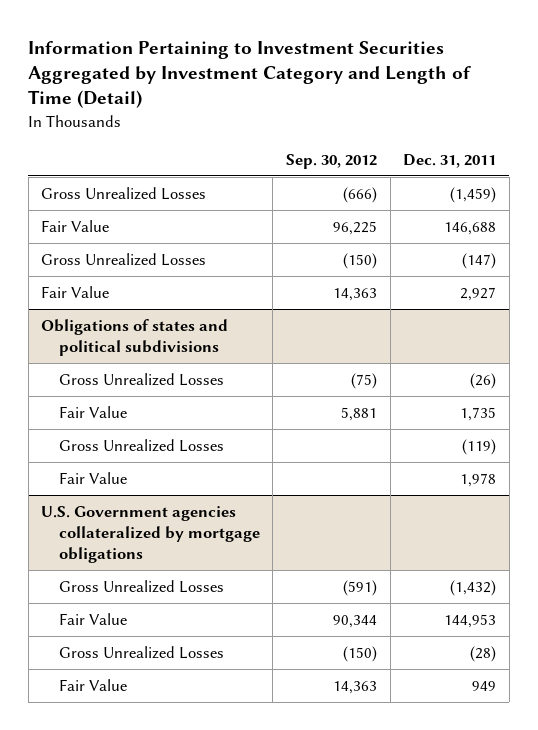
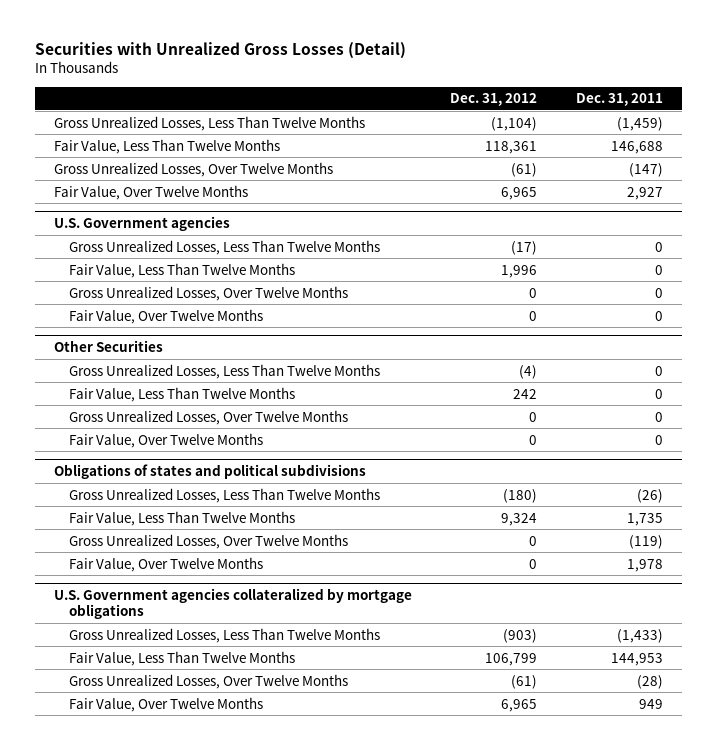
[28,40,472,109] Information Pertaining to Investment Securities Aggregated by Investment Category and Length of Time (Detail) -> [34,42,406,60] Securities with Unrealized Gross Losses (Detail)
[286,153,378,169] Sep. 30, 2012 -> none
none -> [450,93,538,107] Dec. 31, 2012
[41,186,207,200] Gross Unrealized Losses -> [53,115,365,131] Gross Unrealized Losses, Less Than Twelve Months
[41,219,110,232] Fair Value -> [53,138,280,154] Fair Value, Less Than Twelve Months
[41,252,207,266] Gross Unrealized Losses -> [53,161,333,177] Gross Unrealized Losses, Over Twelve Months
[41,285,110,298] Fair Value -> [53,184,248,200] Fair Value, Over Twelve Months
none -> [53,215,230,231] U.S. Government agencies
none -> [68,239,380,255] Gross Unrealized Losses, Less Than Twelve Months
none -> [68,262,295,278] Fair Value, Less Than Twelve Months
none -> [68,285,348,301] Gross Unrealized Losses, Over Twelve Months
none -> [68,308,263,324] Fair Value, Over Twelve Months
none -> [53,339,163,352] Other Securities
none -> [68,363,380,379] Gross Unrealized Losses, Less Than Twelve Months
none -> [68,386,295,402] Fair Value, Less Than Twelve Months
none -> [68,409,348,425] Gross Unrealized Losses, Over Twelve Months
none -> [68,432,263,448] Fair Value, Over Twelve Months
[58,372,224,386] Gross Unrealized Losses -> [68,487,380,503] Gross Unrealized Losses, Less Than Twelve Months
[58,405,127,418] Fair Value -> [68,510,295,526] Fair Value, Less Than Twelve Months
[58,438,224,452] Gross Unrealized Losses -> [68,533,348,549] Gross Unrealized Losses, Over Twelve Months
[58,471,127,484] Fair Value -> [68,556,263,572] Fair Value, Over Twelve Months
[58,579,224,593] Gross Unrealized Losses -> [68,627,380,643] Gross Unrealized Losses, Less Than Twelve Months
[450,579,497,596] (1,432) -> [616,628,663,643] (1,433)
[58,612,127,625] Fair Value -> [68,650,295,666] Fair Value, Less Than Twelve Months
[58,645,224,659] Gross Unrealized Losses -> [68,673,348,689] Gross Unrealized Losses, Over Twelve Months
[58,678,127,691] Fair Value -> [68,696,263,712] Fair Value, Over Twelve Months

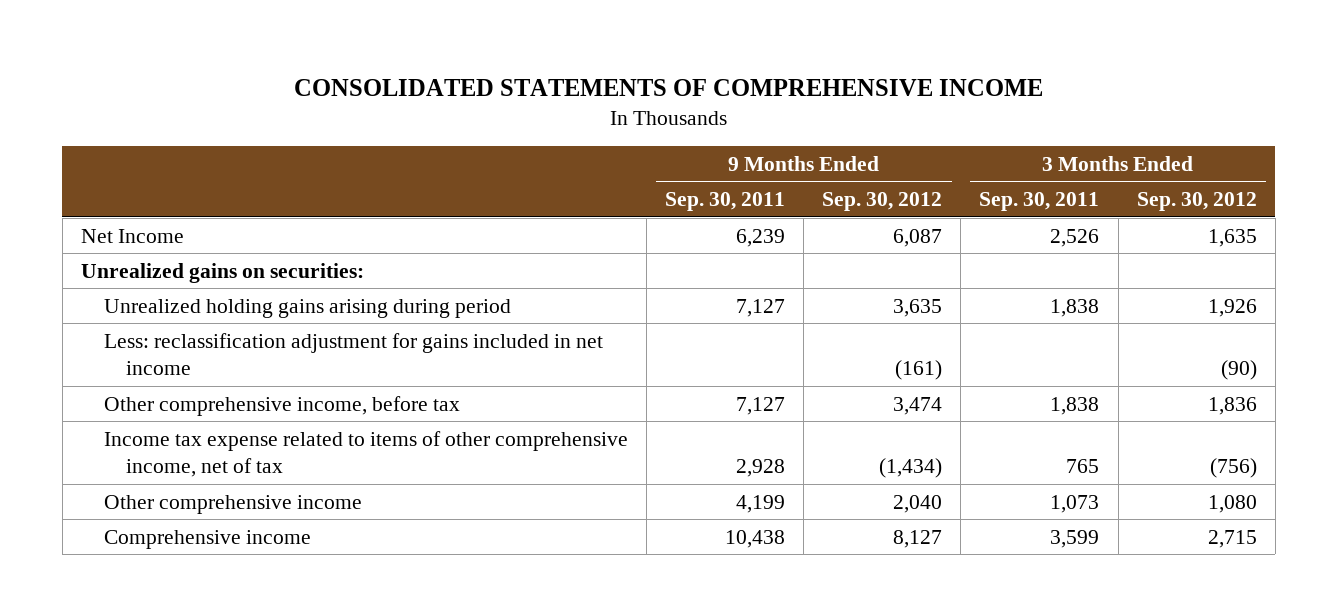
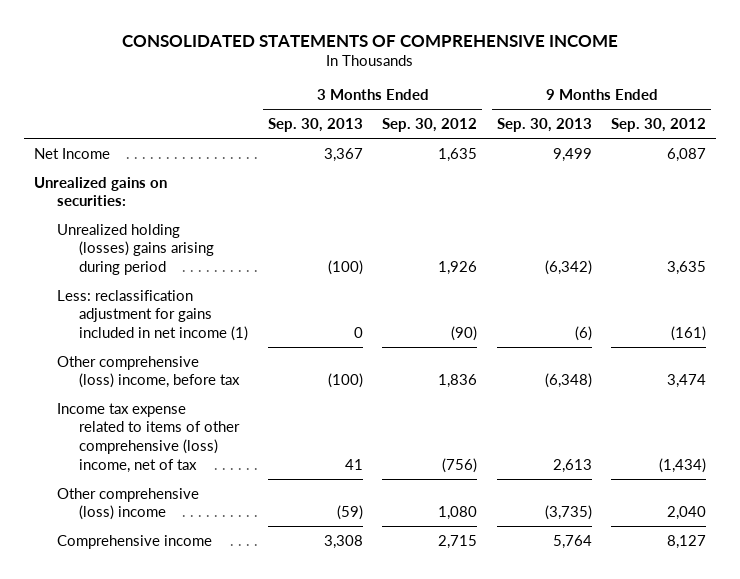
[664,191,785,211] Sep. 30, 2011 -> none
[979,191,1100,211] Sep. 30, 2011 -> none
none -> [267,118,363,133] Sep. 30, 2013
none -> [496,118,592,133] Sep. 30, 2013
[103,298,511,318] Unrealized holding gains arising during period -> [56,223,215,275] Unrealized holding (losses) gains arising during period
[103,332,603,376] Less: reclassification adjustment for gains included in net income -> [56,289,249,341] Less: reclassification adjustment for gains included in net income (1)
[103,395,460,416] Other comprehensive income, before tax -> [56,355,241,389] Other comprehensive (loss) income, before tax
[103,430,628,478] Income tax expense related to items of other comprehensive income, net of tax -> [56,402,241,473] Income tax expense related to items of other comprehensive (loss) income, net of tax
[103,494,362,514] Other comprehensive income -> [56,487,199,521] Other comprehensive (loss) income

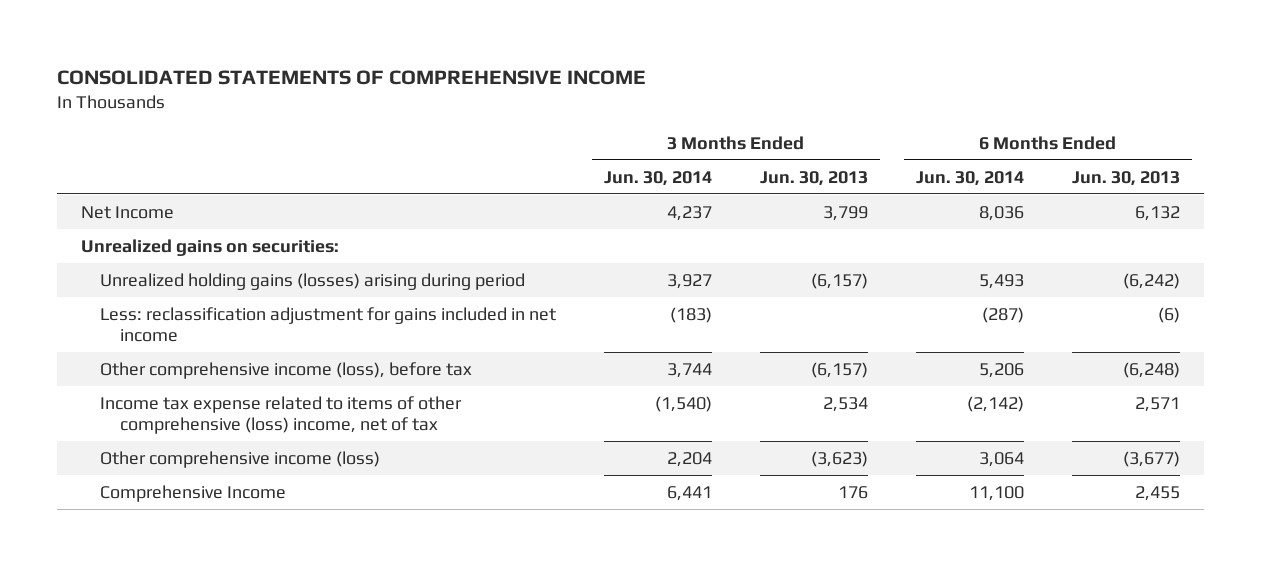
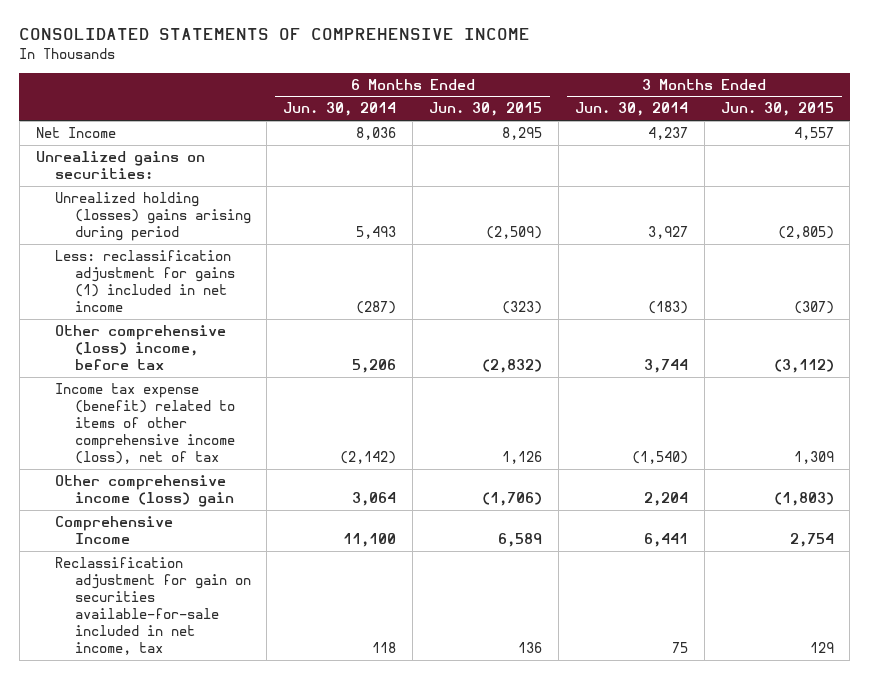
[760,170,869,186] Jun. 30, 2013 -> none
[1072,170,1181,186] Jun. 30, 2013 -> none
none -> [429,102,543,117] Jun. 30, 2015
none -> [720,102,834,117] Jun. 30, 2015
[100,272,526,290] Unrealized holding gains (losses) arising during period -> [55,192,251,241] Unrealized holding (losses) gains arising during period
[100,306,557,342] Less: reclassification adjustment for gains included in net income -> [55,250,235,312] Less: reclassification adjustment for gains (1) included in net income
[100,361,473,379] Other comprehensive income (loss), before tax -> [55,325,227,370] Other comprehensive (loss) income, before tax
[100,395,463,434] Income tax expense related to items of other comprehensive (loss) income, net of tax -> [55,383,235,464] Income tax expense (benefit) related to items of other comprehensive income (loss), net of tax
[100,450,381,468] Other comprehensive income (loss) -> [55,475,234,508] Other comprehensive income (loss) gain
none -> [55,557,251,655] Reclassification adjustment for gain on securities available-for-sale included in net income, tax

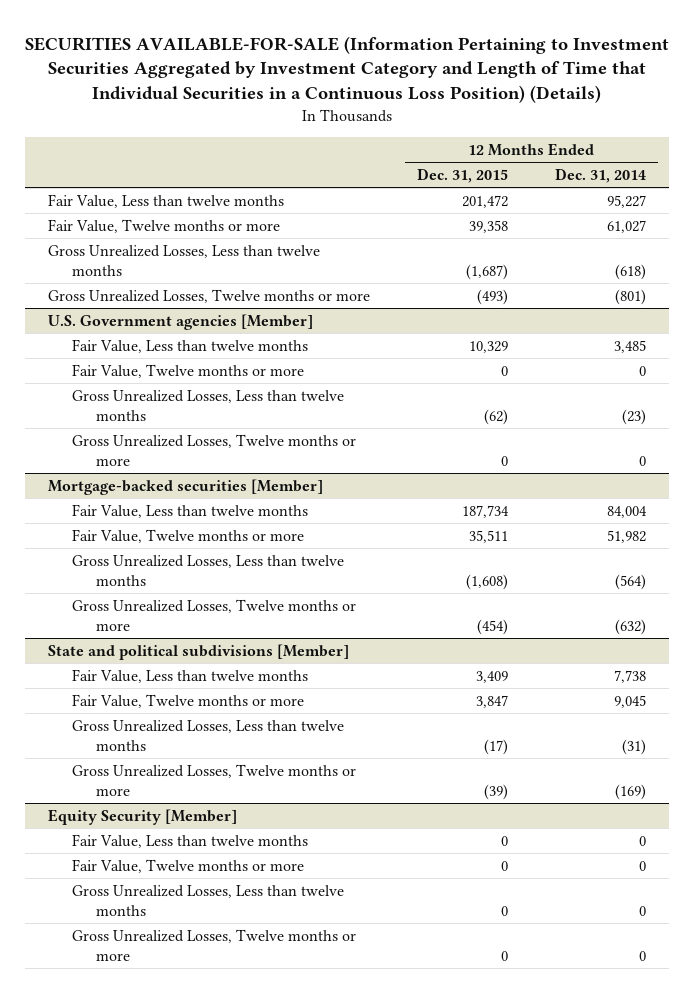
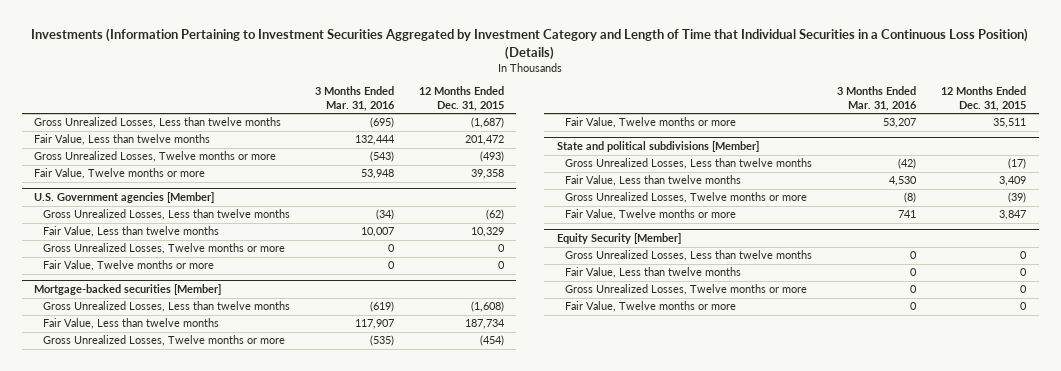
[24,35,669,104] SECURITIES AVAILABLE-FOR-SALE (Information Pertaining to Investment Securities Aggregated by Investment Category and Length of Time that Individual Securities in a Continuous Loss Position) (Details) -> [31,28,1029,60] Investments (Information Pertaining to Investment Securities Aggregated by Investment Category and Length of Time that Individual Securities in a Continuous Loss Position) (Details)
[554,167,646,183] Dec. 31, 2014 -> none
none -> [314,86,395,111] 3 Months Ended Mar. 31, 2016
[48,193,285,208] Fair Value, Less than twelve months -> [34,134,211,146] Fair Value, Less than twelve months
[48,218,281,233] Fair Value, Twelve months or more -> [34,168,206,180] Fair Value, Twelve months or more
[72,338,309,353] Fair Value, Less than twelve months -> [42,226,219,238] Fair Value, Less than twelve months
[72,363,305,378] Fair Value, Twelve months or more -> [42,260,214,272] Fair Value, Twelve months or more
[72,503,309,518] Fair Value, Less than twelve months -> [42,318,219,330] Fair Value, Less than twelve months
[72,528,305,543] Fair Value, Twelve months or more -> [565,117,737,129] Fair Value, Twelve months or more
[72,668,309,683] Fair Value, Less than twelve months -> [565,175,742,187] Fair Value, Less than twelve months
[72,693,305,708] Fair Value, Twelve months or more -> [565,209,737,221] Fair Value, Twelve months or more
[72,833,309,848] Fair Value, Less than twelve months -> [565,267,742,279] Fair Value, Less than twelve months
[72,858,305,873] Fair Value, Twelve months or more -> [565,301,737,313] Fair Value, Twelve months or more

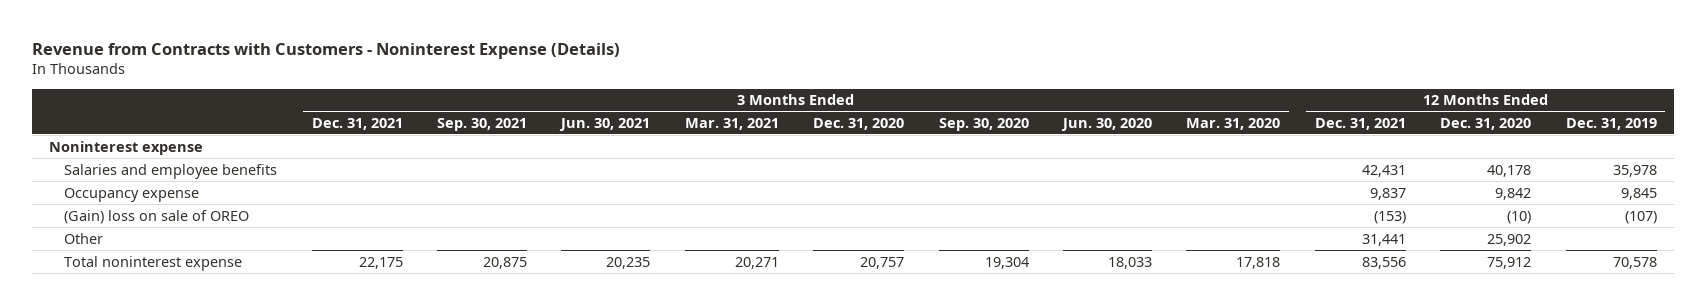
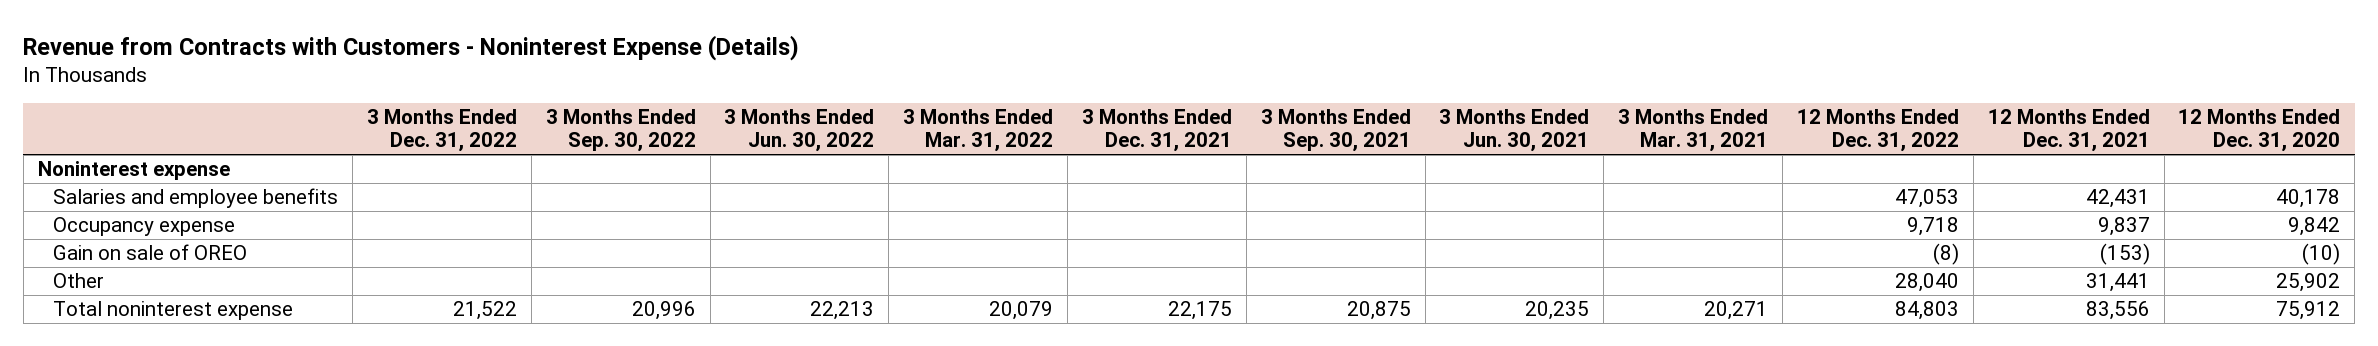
[813,117,905,130] Dec. 31, 2020 -> none
[938,117,1029,131] Sep. 30, 2020 -> none
[1061,117,1153,131] Jun. 30, 2020 -> none
[1186,117,1281,130] Mar. 31, 2020 -> none
[1565,117,1657,130] Dec. 31, 2019 -> none
none -> [366,108,517,153] 3 Months Ended Dec. 31, 2022
none -> [545,108,696,153] 3 Months Ended Sep. 30, 2022
none -> [724,108,875,153] 3 Months Ended Jun. 30, 2022
none -> [903,108,1054,153] 3 Months Ended Mar. 31, 2022
none -> [1796,108,1959,153] 12 Months Ended Dec. 31, 2022
[64,209,250,224] (Gain) loss on sale of OREO -> [53,244,248,261] Gain on sale of OREO

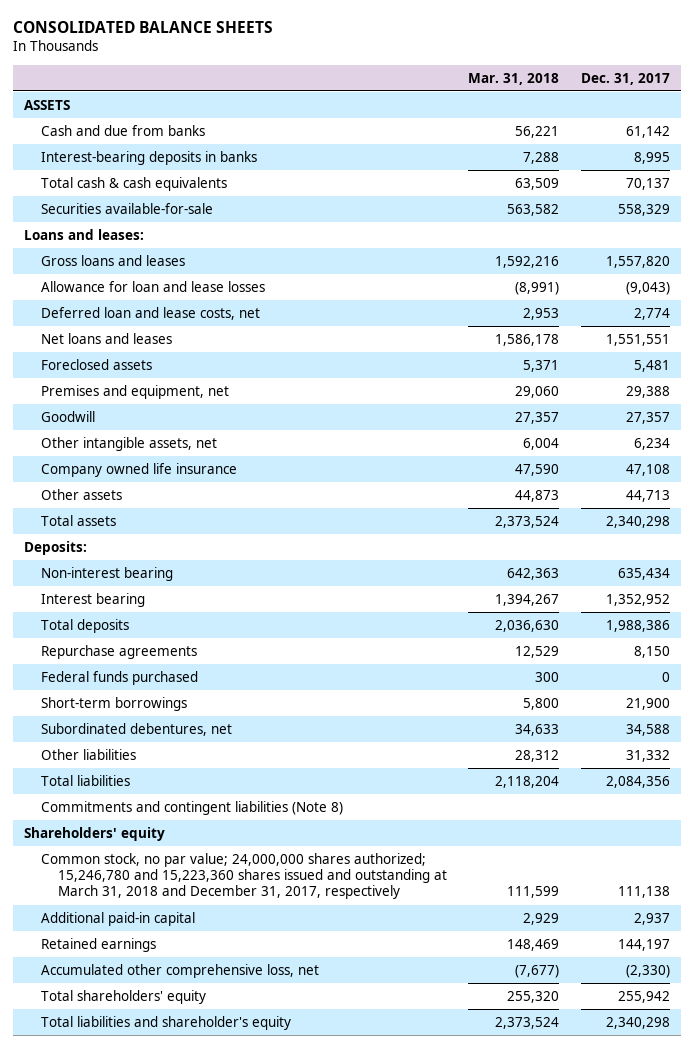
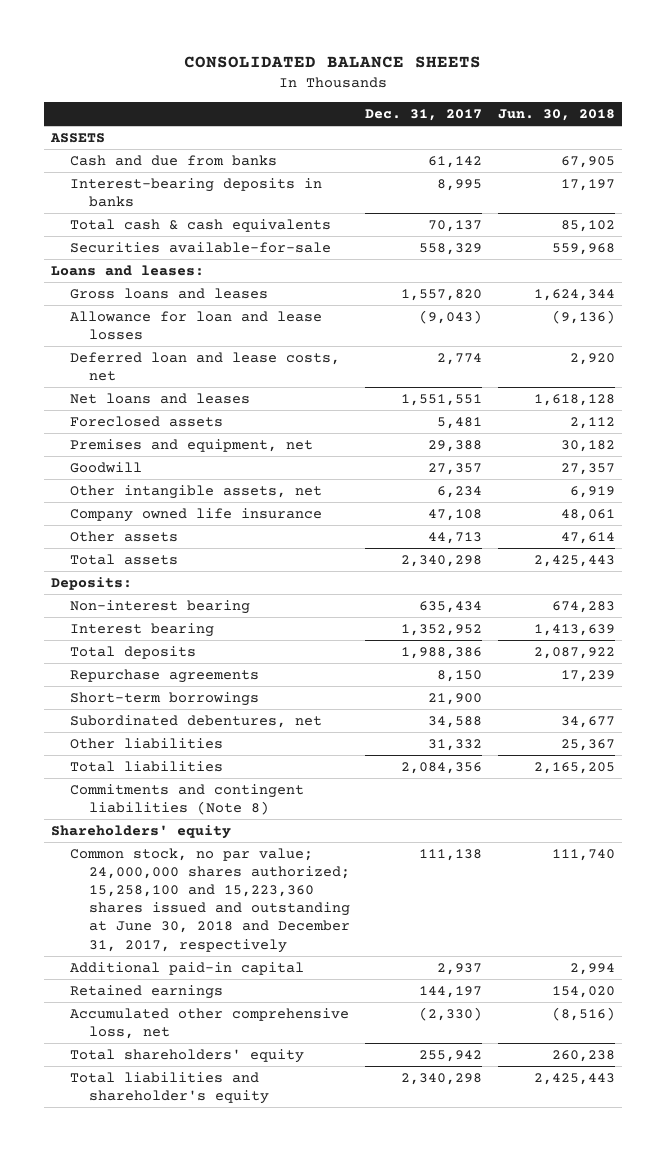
[468,72,560,85] Mar. 31, 2018 -> none
none -> [497,109,615,122] Jun. 30, 2018
[40,670,198,685] Federal funds purchased -> none
[40,852,447,900] Common stock, no par value; 24,000,000 shares authorized; 15,246,780 and 15,223,360 shares issued and outstanding at March 31, 2018 and December 31, 2017, respectively -> [69,847,350,953] Common stock, no par value; 24,000,000 shares authorized; 15,258,100 and 15,223,360 shares issued and outstanding at June 30, 2018 and December 31, 2017, respectively

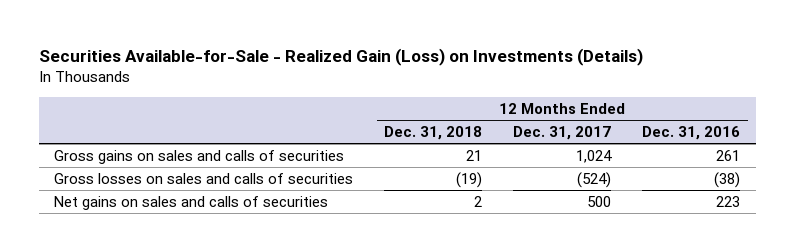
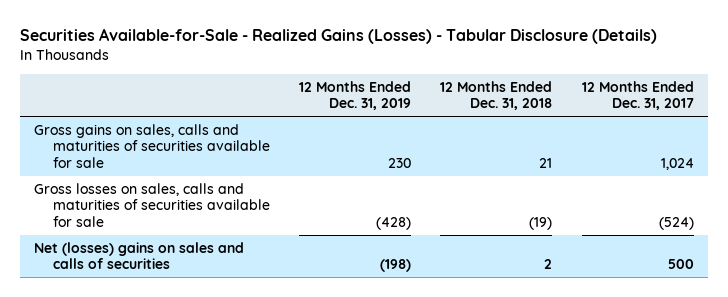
[38,48,643,67] Securities Available-for-Sale - Realized Gain (Loss) on Investments (Details) -> [19,28,657,45] Securities Available-for-Sale - Realized Gains (Losses) - Tabular Disclosure (Details)
[642,126,741,141] Dec. 31, 2016 -> none
none -> [298,81,411,111] 12 Months Ended Dec. 31, 2019
[54,149,345,164] Gross gains on sales and calls of securities -> [34,123,270,168] Gross gains on sales, calls and maturities of securities available for sale
[54,172,354,184] Gross losses on sales and calls of securities -> [34,182,270,227] Gross losses on sales, calls and maturities of securities available for sale
[54,195,329,210] Net gains on sales and calls of securities -> [34,241,245,270] Net (losses) gains on sales and calls of securities

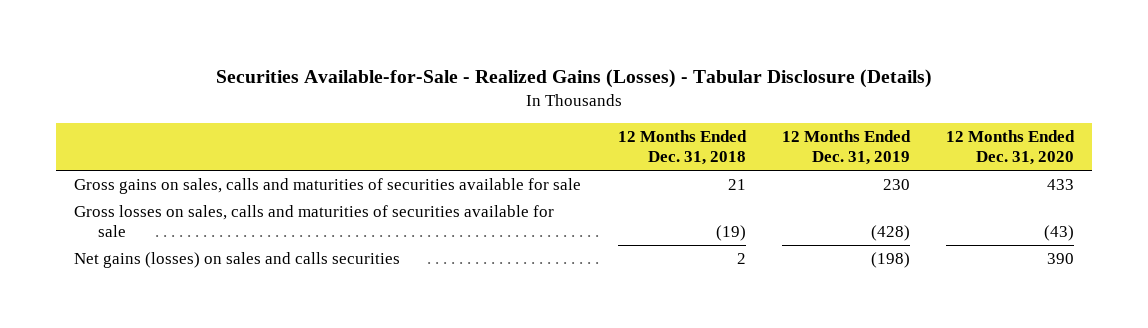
[581,81,694,111] 12 Months Ended Dec. 31, 2017 -> none
none -> [945,130,1075,166] 12 Months Ended Dec. 31, 2020
[34,241,245,270] Net (losses) gains on sales and calls of securities -> [74,252,401,269] Net gains (losses) on sales and calls securities

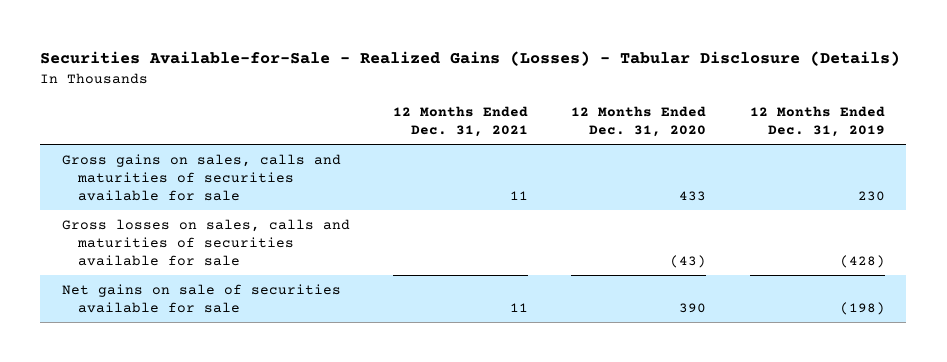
[617,130,747,166] 12 Months Ended Dec. 31, 2018 -> none
none -> [393,105,529,137] 12 Months Ended Dec. 31, 2021
[74,252,401,269] Net gains (losses) on sales and calls securities -> [61,283,341,313] Net gains on sale of securities available for sale

